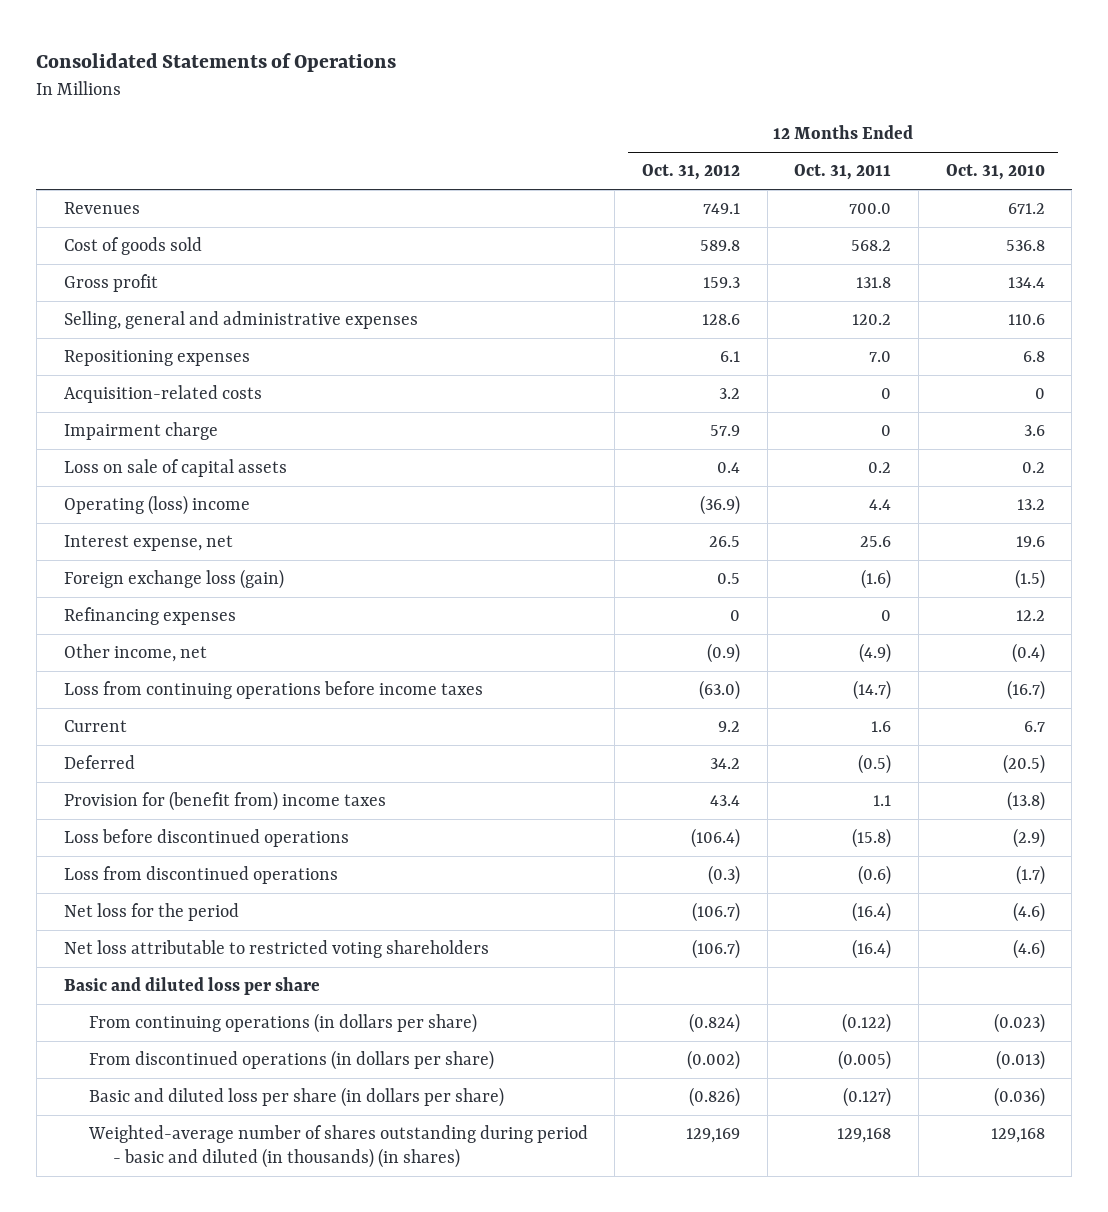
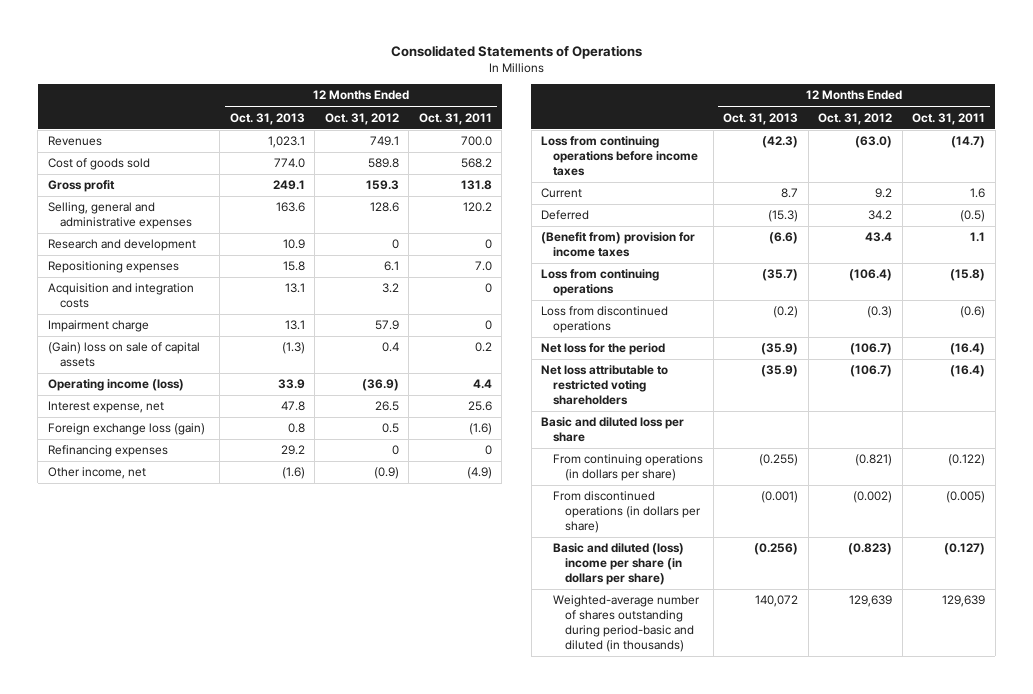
[945,164,1045,181] Oct. 31, 2010 -> none
none -> [229,112,305,125] Oct. 31, 2013
none -> [47,239,196,252] Research and development
[63,385,262,404] Acquisition-related costs -> [47,283,194,309] Acquisition and integration costs
[63,459,287,478] Loss on sale of capital assets -> [47,342,200,368] (Gain) loss on sale of capital assets
[63,495,250,516] Operating (loss) income -> [47,379,184,392] Operating income (loss)
[63,791,386,812] Provision for (benefit from) income taxes -> [541,232,696,258] (Benefit from) provision for income taxes
[63,829,349,848] Loss before discontinued operations -> [541,269,660,297] Loss from continuing operations
[688,1013,740,1034] (0.824) -> [855,454,893,467] (0.821)
[88,1087,504,1108] Basic and diluted loss per share (in dollars per share) -> [553,543,685,585] Basic and diluted (loss) income per share (in dollars per share)
[688,1087,740,1108] (0.826) -> [848,543,893,556] (0.823)
[87,1125,588,1168] Weighted-average number of shares outstanding during period - basic and diluted (in thousands) (in shares) -> [553,595,701,652] Weighted-average number of shares outstanding during period-basic and diluted (in thousands)
[685,1128,740,1144] 129,169 -> [849,595,893,608] 129,639
[837,1128,892,1144] 129,168 -> [942,595,986,608] 129,639

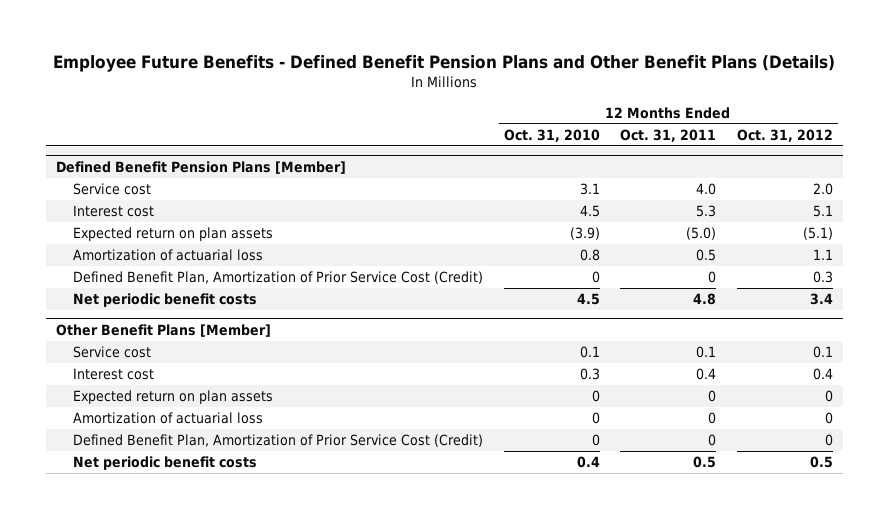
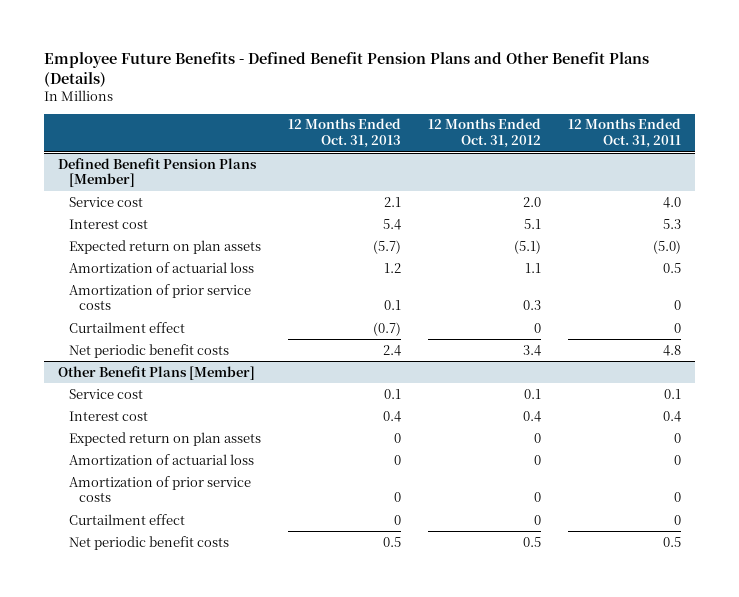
[503,128,600,142] Oct. 31, 2010 -> none
none -> [287,118,401,149] 12 Months Ended Oct. 31, 2013
[73,271,484,285] Defined Benefit Plan, Amortization of Prior Service Cost (Credit) -> [68,283,251,311] Amortization of prior service costs
none -> [68,321,185,333] Curtailment effect
[73,434,484,448] Defined Benefit Plan, Amortization of Prior Service Cost (Credit) -> [68,475,251,503] Amortization of prior service costs
none -> [68,513,185,525] Curtailment effect

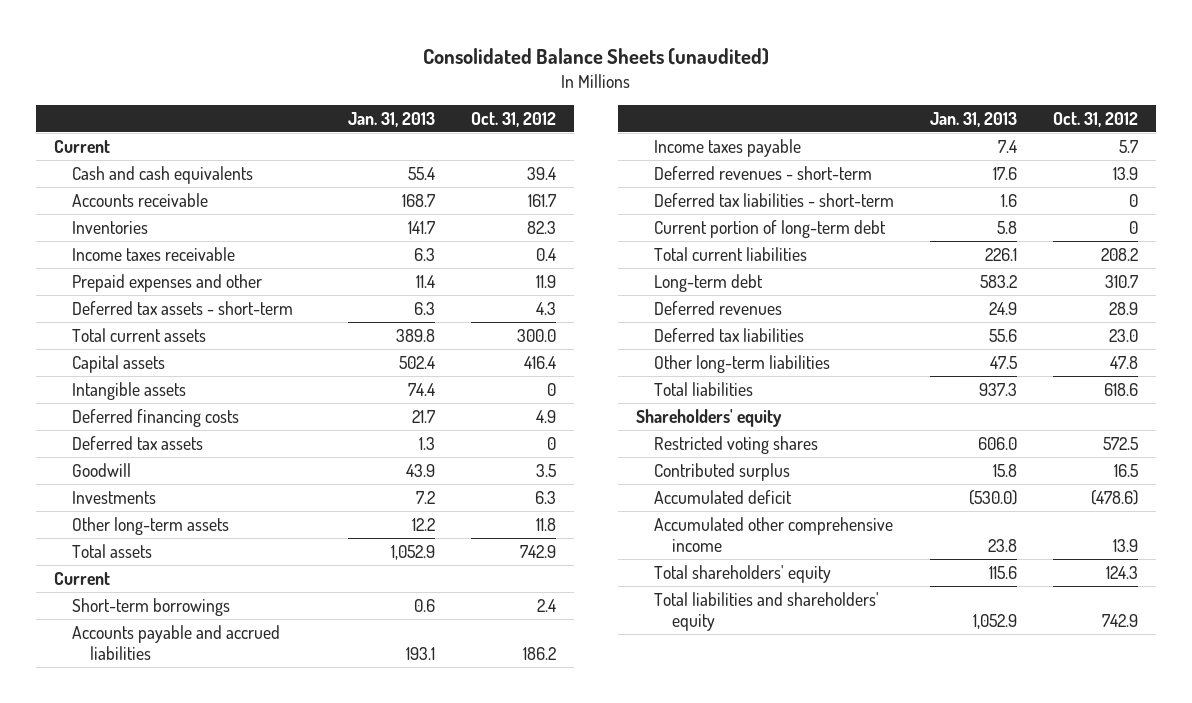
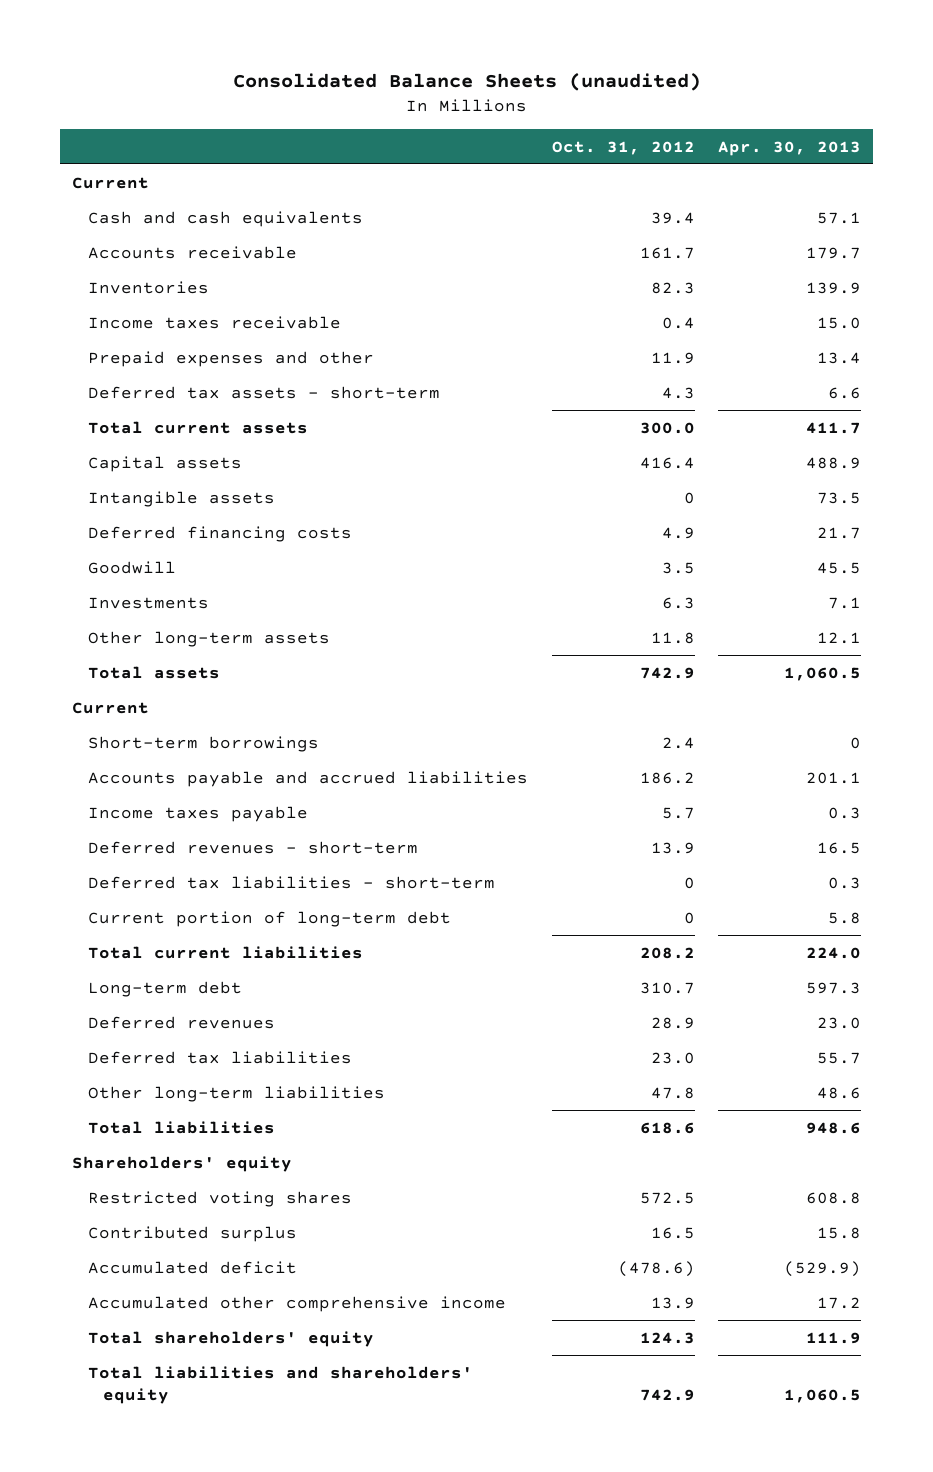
[348,112,436,128] Jan. 31, 2013 -> none
none -> [718,140,862,156] Apr. 30, 2013
[72,435,204,450] Deferred tax assets -> none

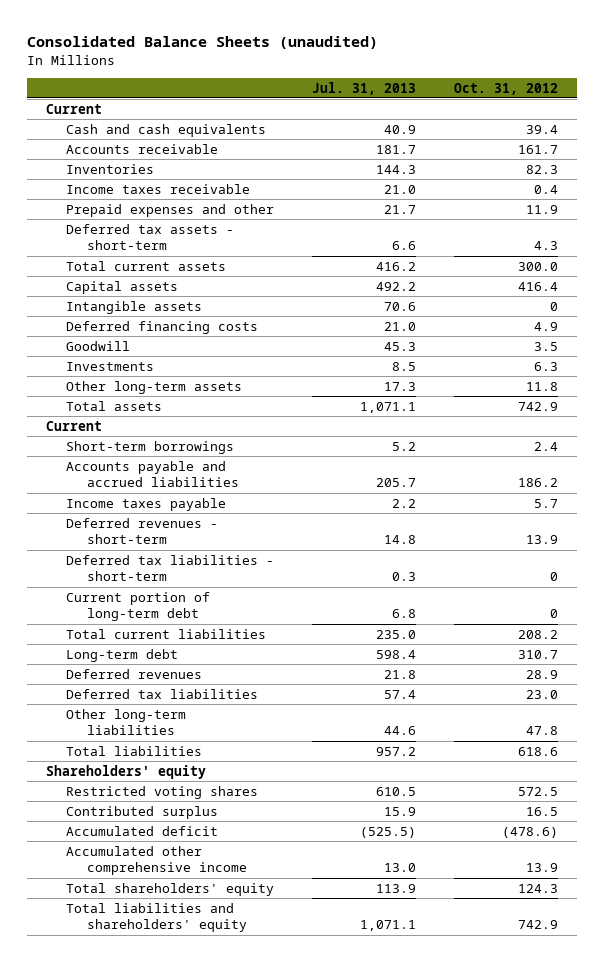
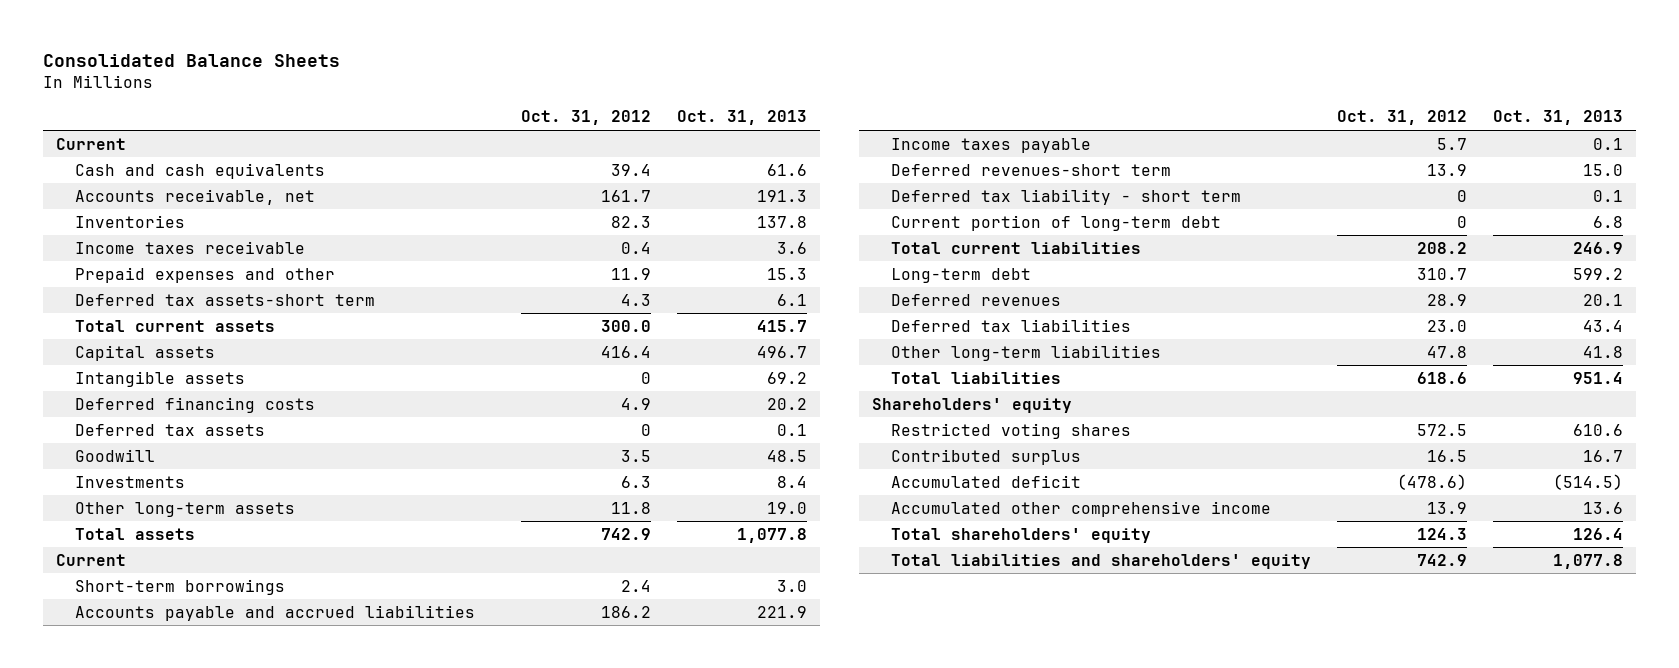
[27,36,379,50] Consolidated Balance Sheets (unaudited) -> [43,54,341,68] Consolidated Balance Sheets
[312,81,417,95] Jul. 31, 2013 -> none
none -> [677,110,808,126] Oct. 31, 2013
[66,143,219,154] Accounts receivable -> [75,188,316,205] Accounts receivable, net
[66,223,235,251] Deferred tax assets - short-term -> [75,293,376,306] Deferred tax assets-short term
none -> [75,423,266,436] Deferred tax assets
[66,517,219,545] Deferred revenues - short-term -> [891,163,1172,176] Deferred revenues-short term
[66,554,275,582] Deferred tax liabilities - short-term -> [891,188,1242,205] Deferred tax liability - short term

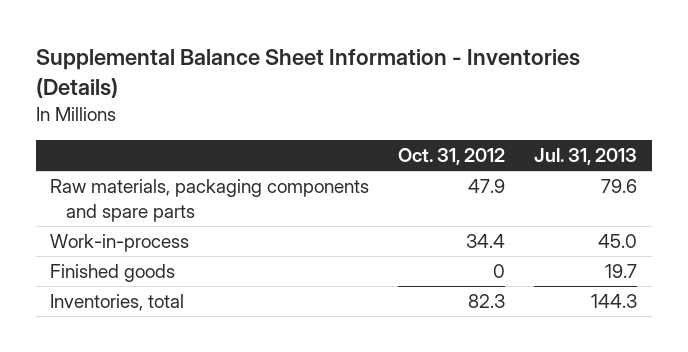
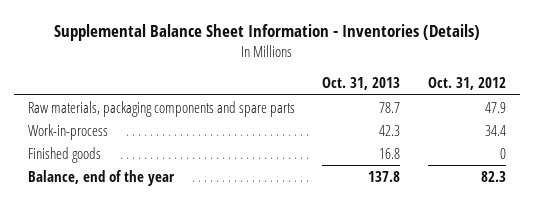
[534,148,638,166] Jul. 31, 2013 -> none
none -> [322,77,401,91] Oct. 31, 2013
[50,294,185,312] Inventories, total -> [27,169,175,186] Balance, end of the year

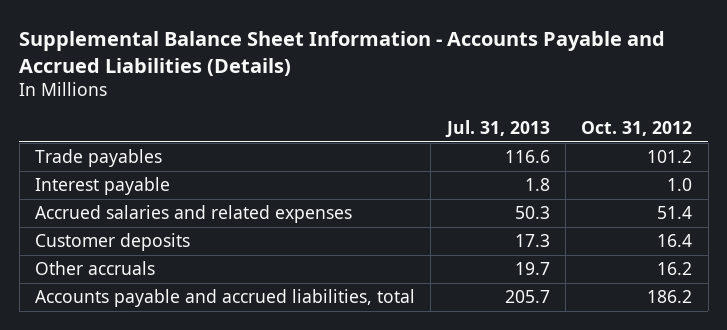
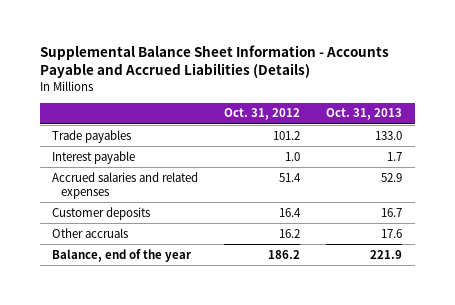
[444,119,550,138] Jul. 31, 2013 -> none
none -> [326,108,403,121] Oct. 31, 2013
[34,289,415,308] Accounts payable and accrued liabilities, total -> [52,248,193,262] Balance, end of the year

